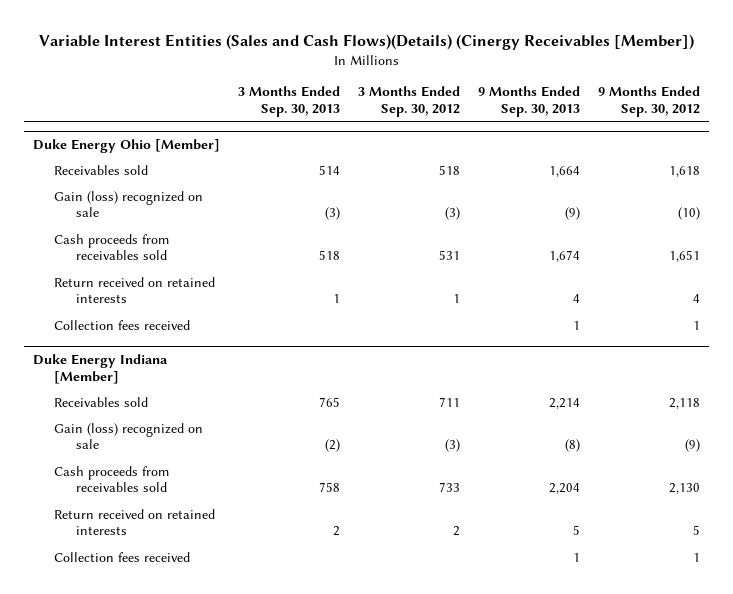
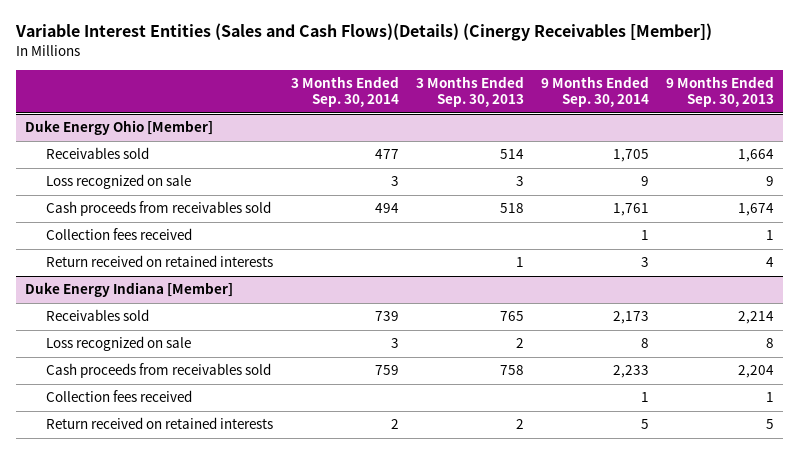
[358,86,461,118] 3 Months Ended Sep. 30, 2012 -> none
[598,86,701,118] 9 Months Ended Sep. 30, 2012 -> none
none -> [290,76,399,108] 3 Months Ended Sep. 30, 2014
none -> [541,76,650,108] 9 Months Ended Sep. 30, 2014
[54,190,204,218] Gain (loss) recognized on sale -> [46,174,192,190] Loss recognized on sale
[324,207,340,221] (3) -> [515,176,524,187] 3
[565,207,581,221] (9) -> [766,176,775,187] 9
[54,276,216,304] Return received on retained interests -> [46,255,274,268] Return received on retained interests
[54,422,204,450] Gain (loss) recognized on sale -> [46,336,192,352] Loss recognized on sale
[324,439,340,453] (2) -> [515,338,524,349] 2
[565,439,581,453] (8) -> [766,338,775,349] 8
[54,508,216,536] Return received on retained interests -> [46,417,274,430] Return received on retained interests

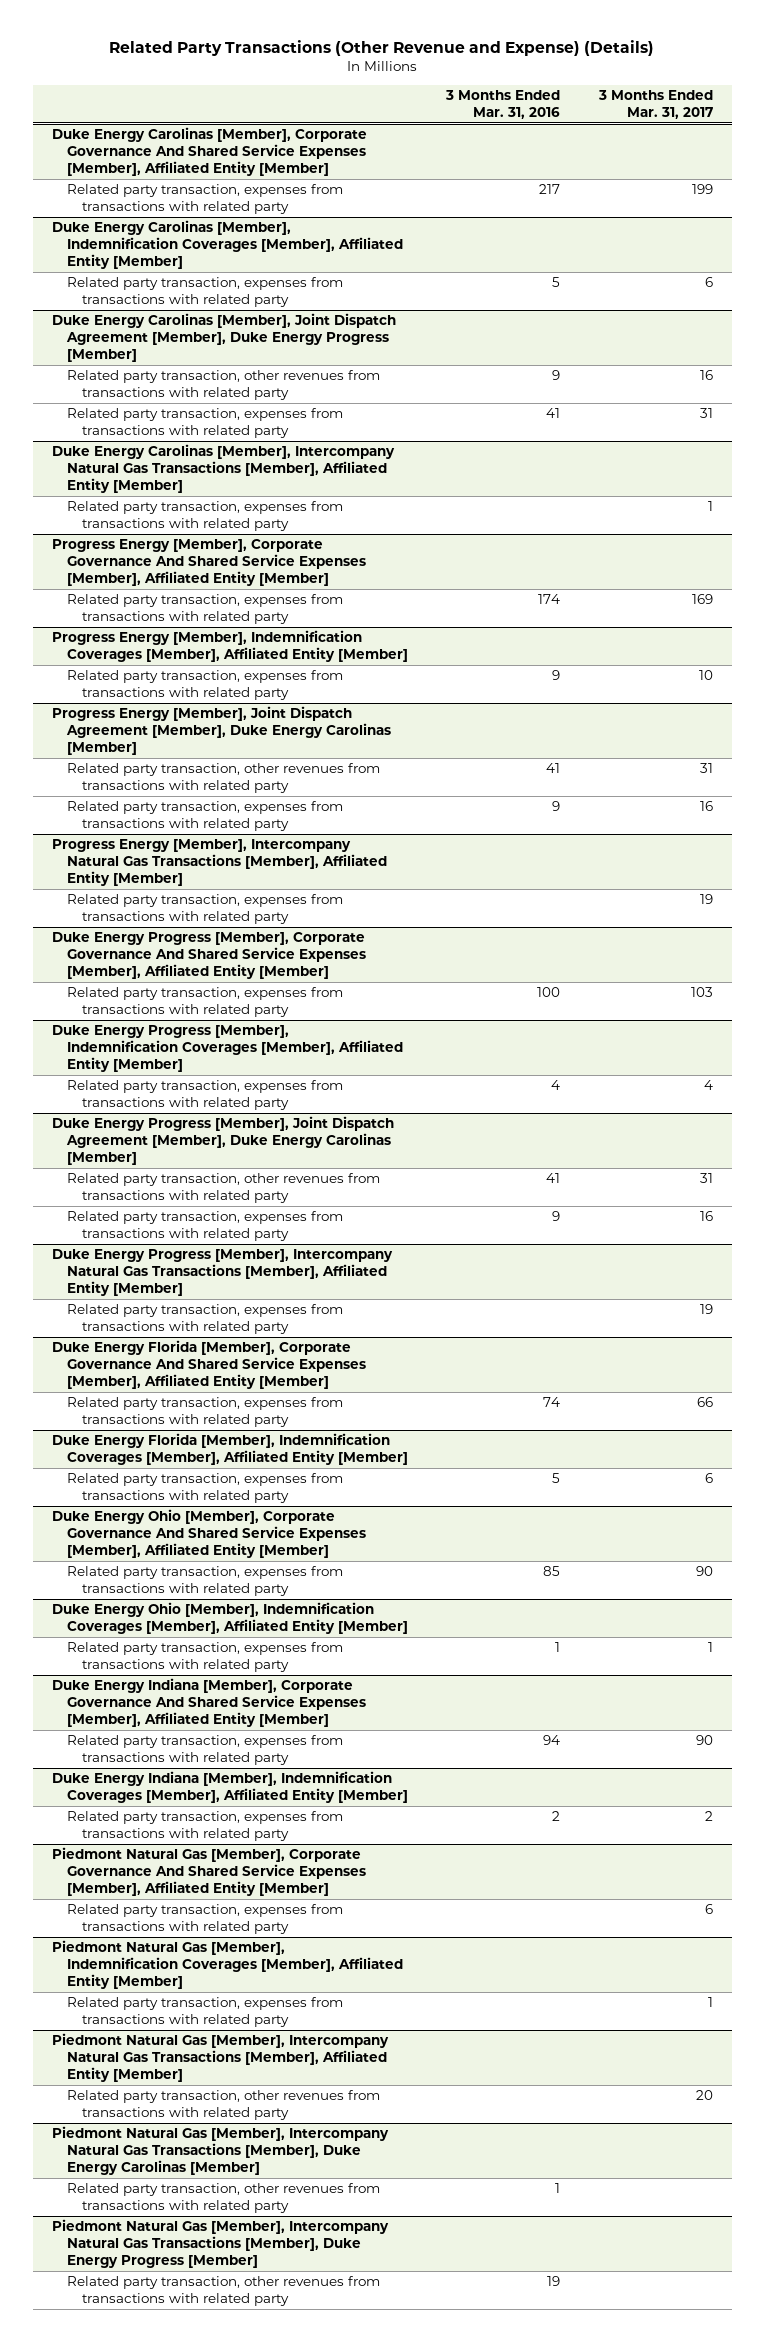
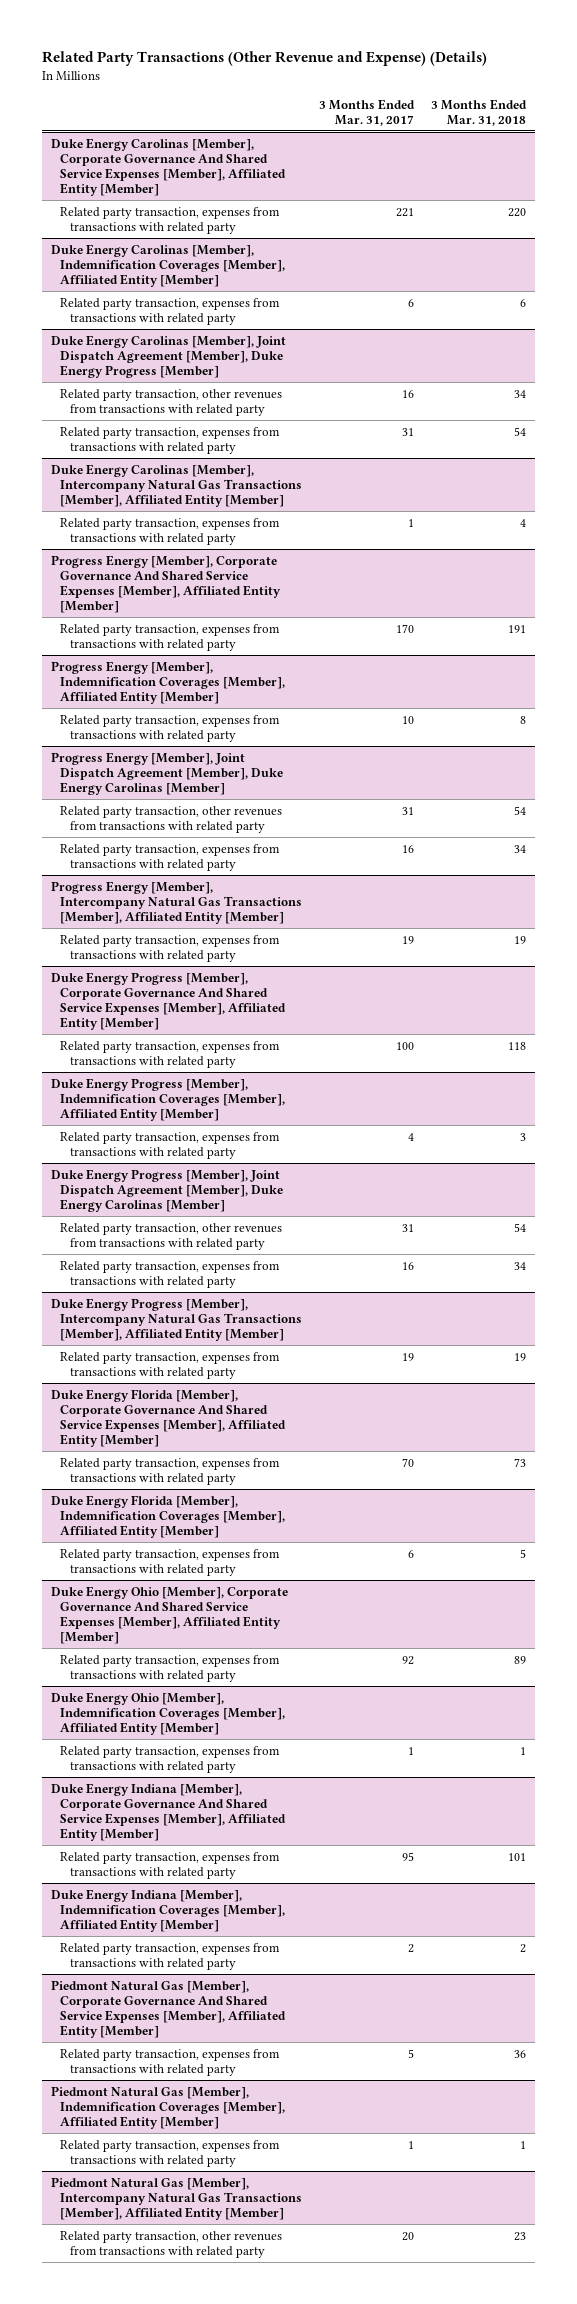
[445,90,561,119] 3 Months Ended Mar. 31, 2016 -> none
none -> [431,98,528,126] 3 Months Ended Mar. 31, 2018
[691,184,713,195] 199 -> [396,207,415,217] 221
[691,594,713,605] 169 -> [396,623,415,633] 170
[690,987,713,998] 103 -> [396,1041,415,1050] 100
[696,1397,713,1408] 66 -> [402,1457,415,1467] 70
[695,1566,713,1577] 90 -> [402,1655,415,1665] 92
[695,1735,713,1746] 90 -> [402,1851,415,1861] 95
[704,1904,713,1915] 6 -> [408,2048,415,2058] 5
[51,2126,389,2175] Piedmont Natural Gas [Member], Intercompany Natural Gas Transactions [Member], Duke Energy Carolinas [Member] -> none
[67,2183,381,2214] Related party transaction, other revenues from transactions with related party -> none
[51,2219,389,2268] Piedmont Natural Gas [Member], Intercompany Natural Gas Transactions [Member], Duke Energy Progress [Member] -> none
[67,2276,381,2307] Related party transaction, other revenues from transactions with related party -> none

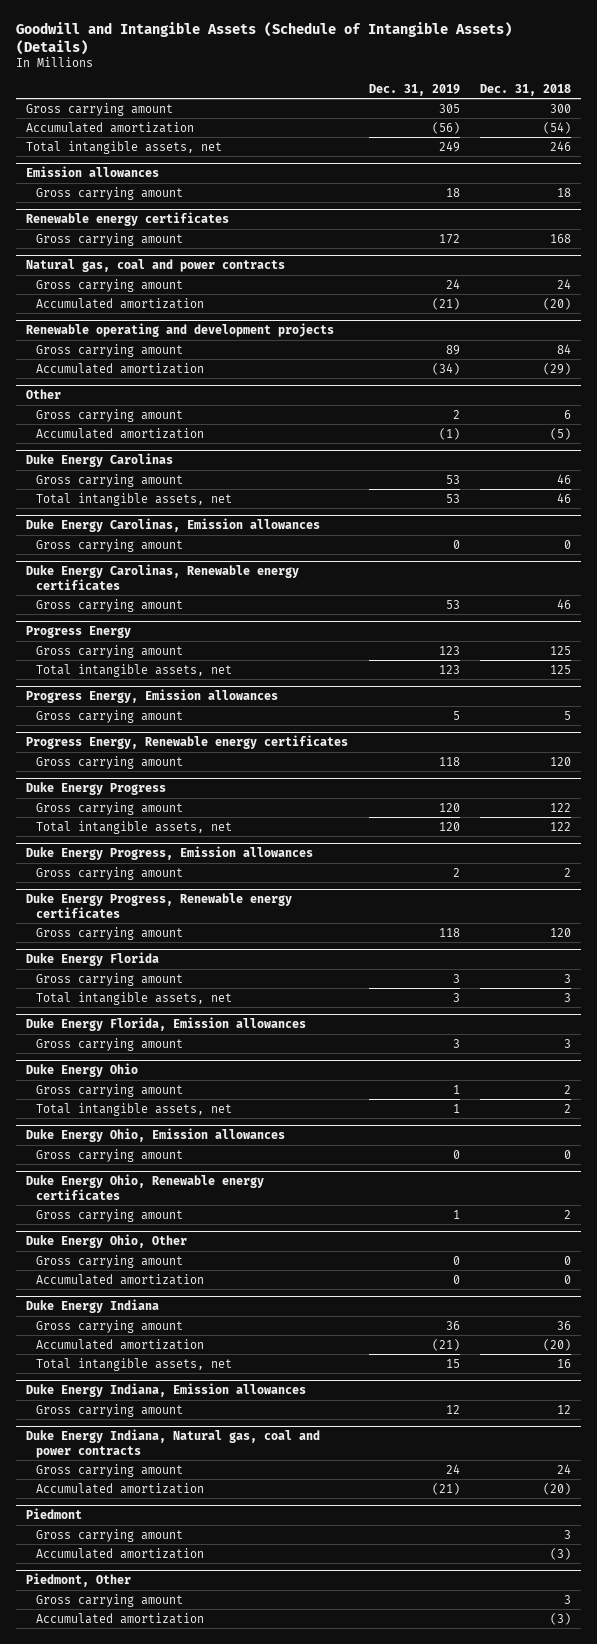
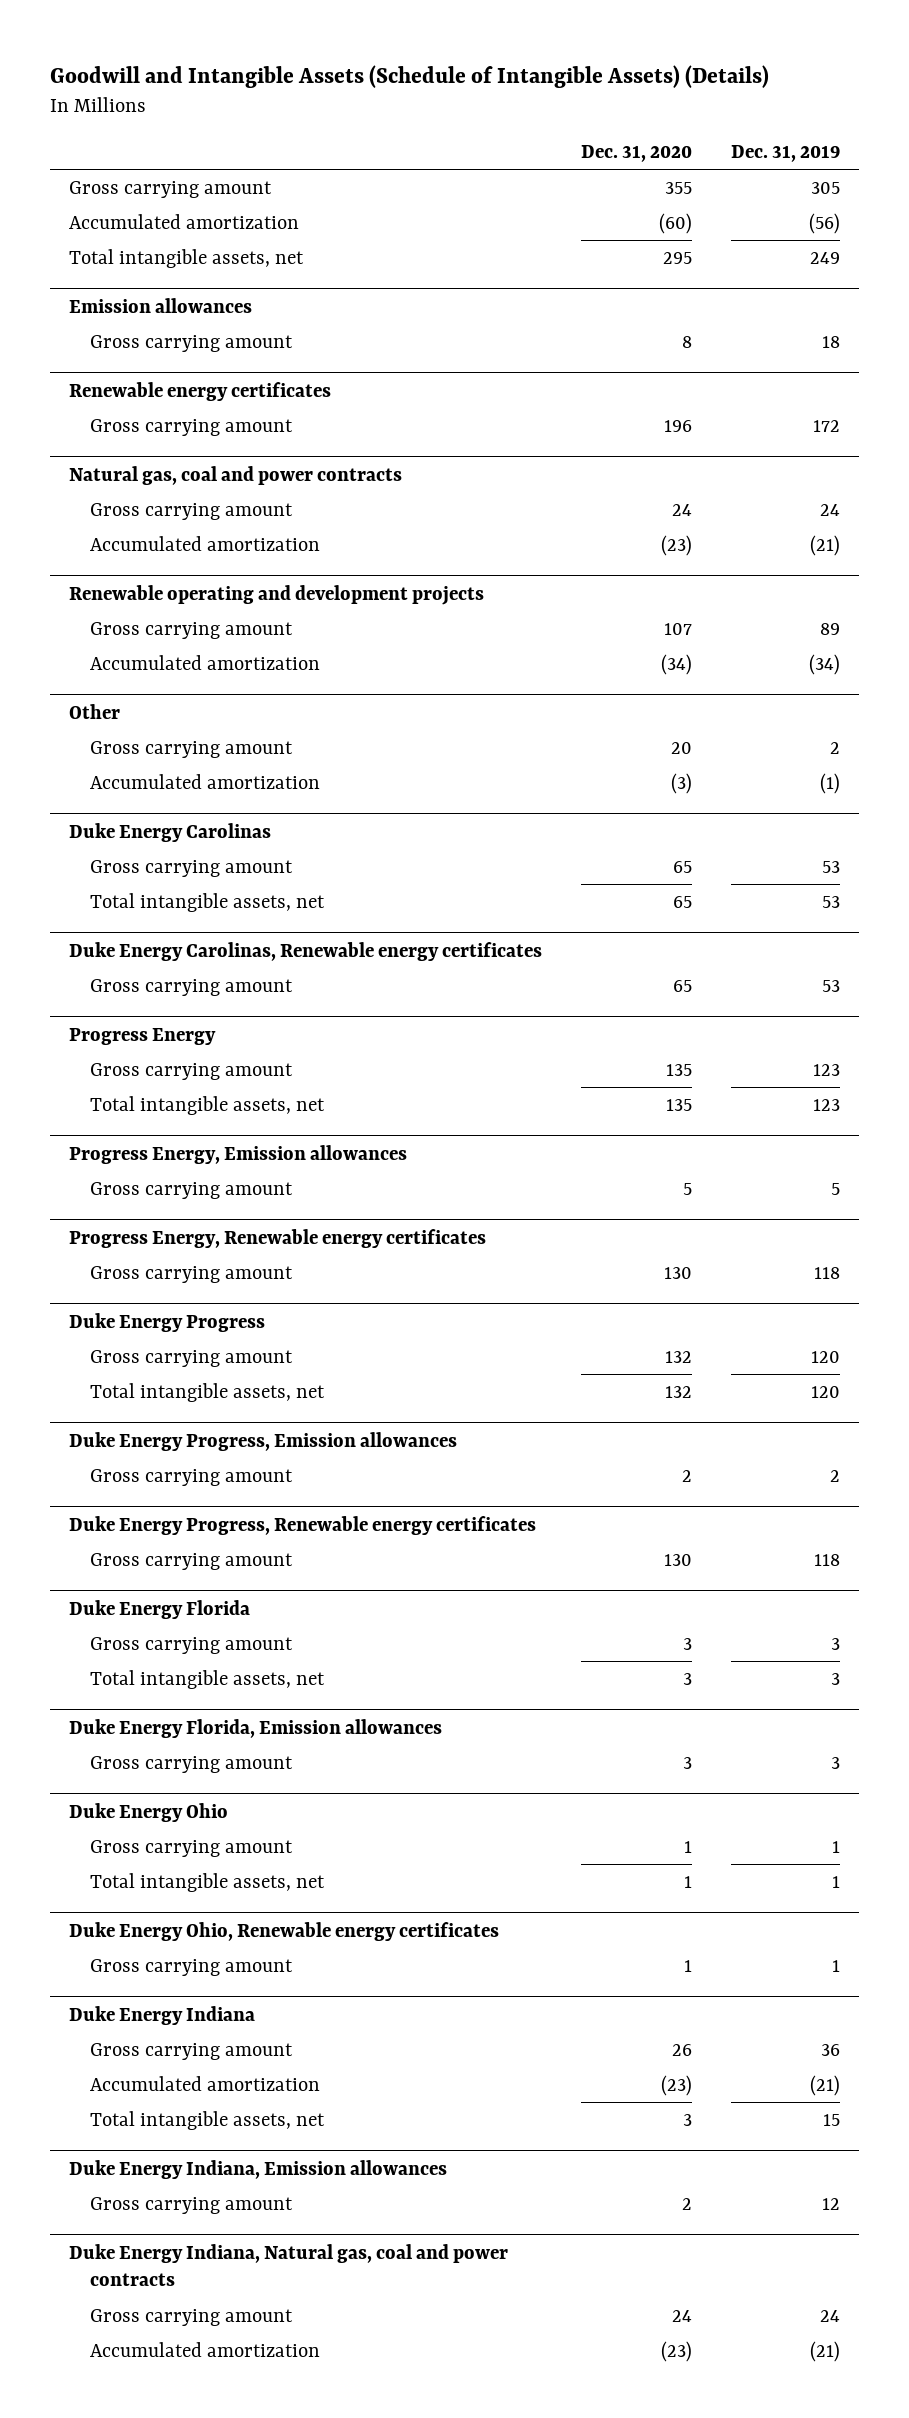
[480,83,572,96] Dec. 31, 2018 -> none
none -> [581,144,693,162] Dec. 31, 2020
[26,518,321,533] Duke Energy Carolinas, Emission allowances -> none
[35,538,183,552] Gross carrying amount -> none
[26,1128,286,1143] Duke Energy Ohio, Emission allowances -> none
[35,1148,183,1162] Gross carrying amount -> none
[26,1234,188,1249] Duke Energy Ohio, Other -> none
[35,1254,183,1268] Gross carrying amount -> none
[35,1273,204,1285] Accumulated amortization -> none
[26,1508,83,1520] Piedmont -> none
[35,1528,183,1542] Gross carrying amount -> none
[35,1547,204,1559] Accumulated amortization -> none
[26,1573,132,1588] Piedmont, Other -> none
[35,1593,183,1607] Gross carrying amount -> none
[35,1612,204,1624] Accumulated amortization -> none

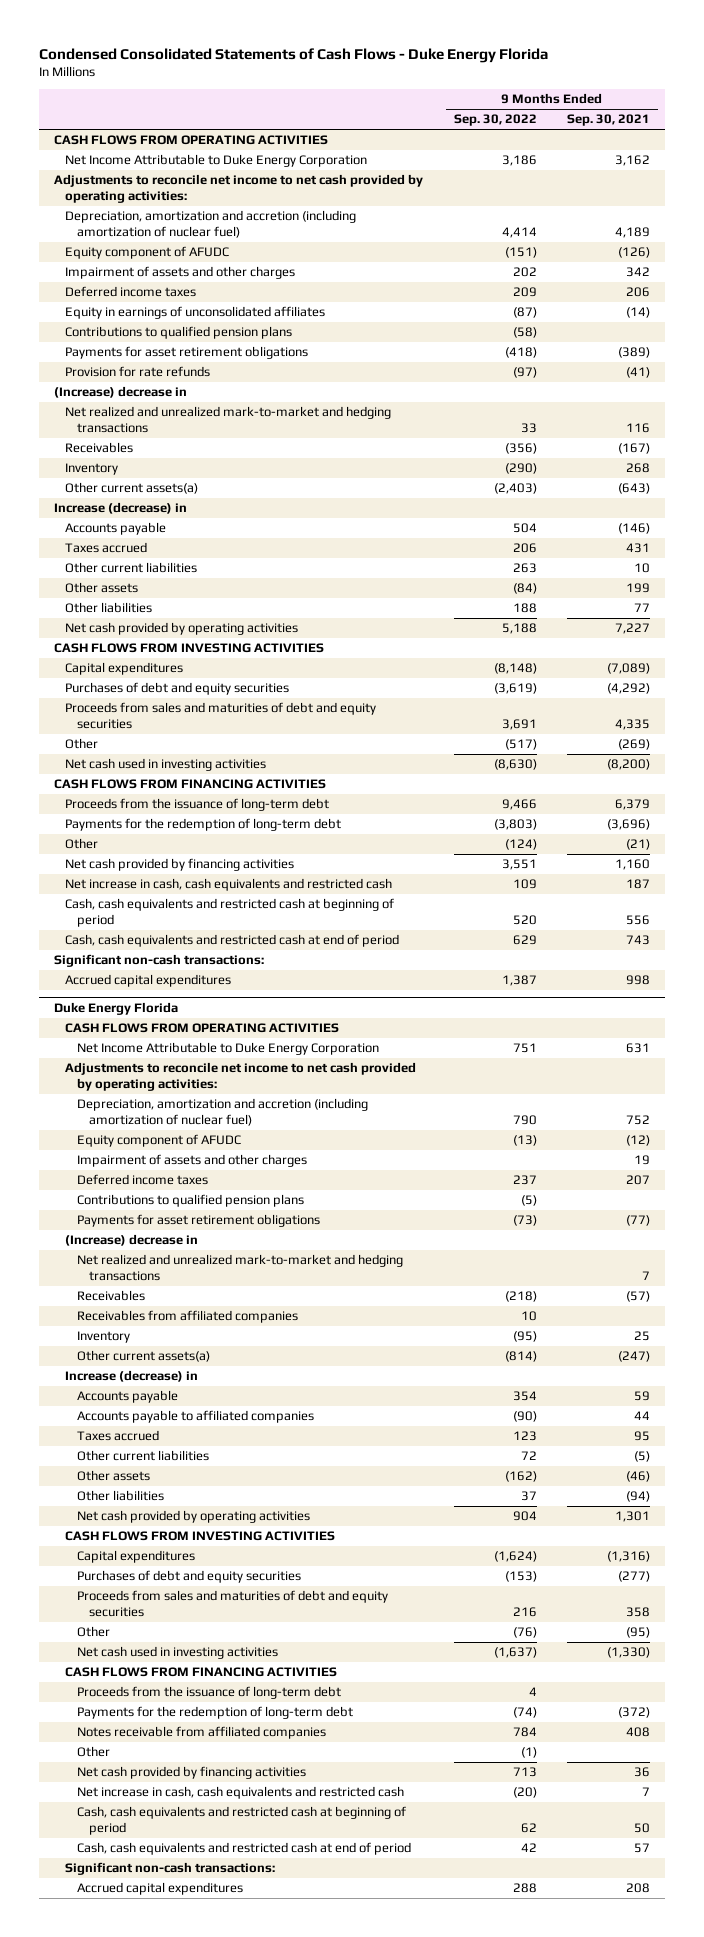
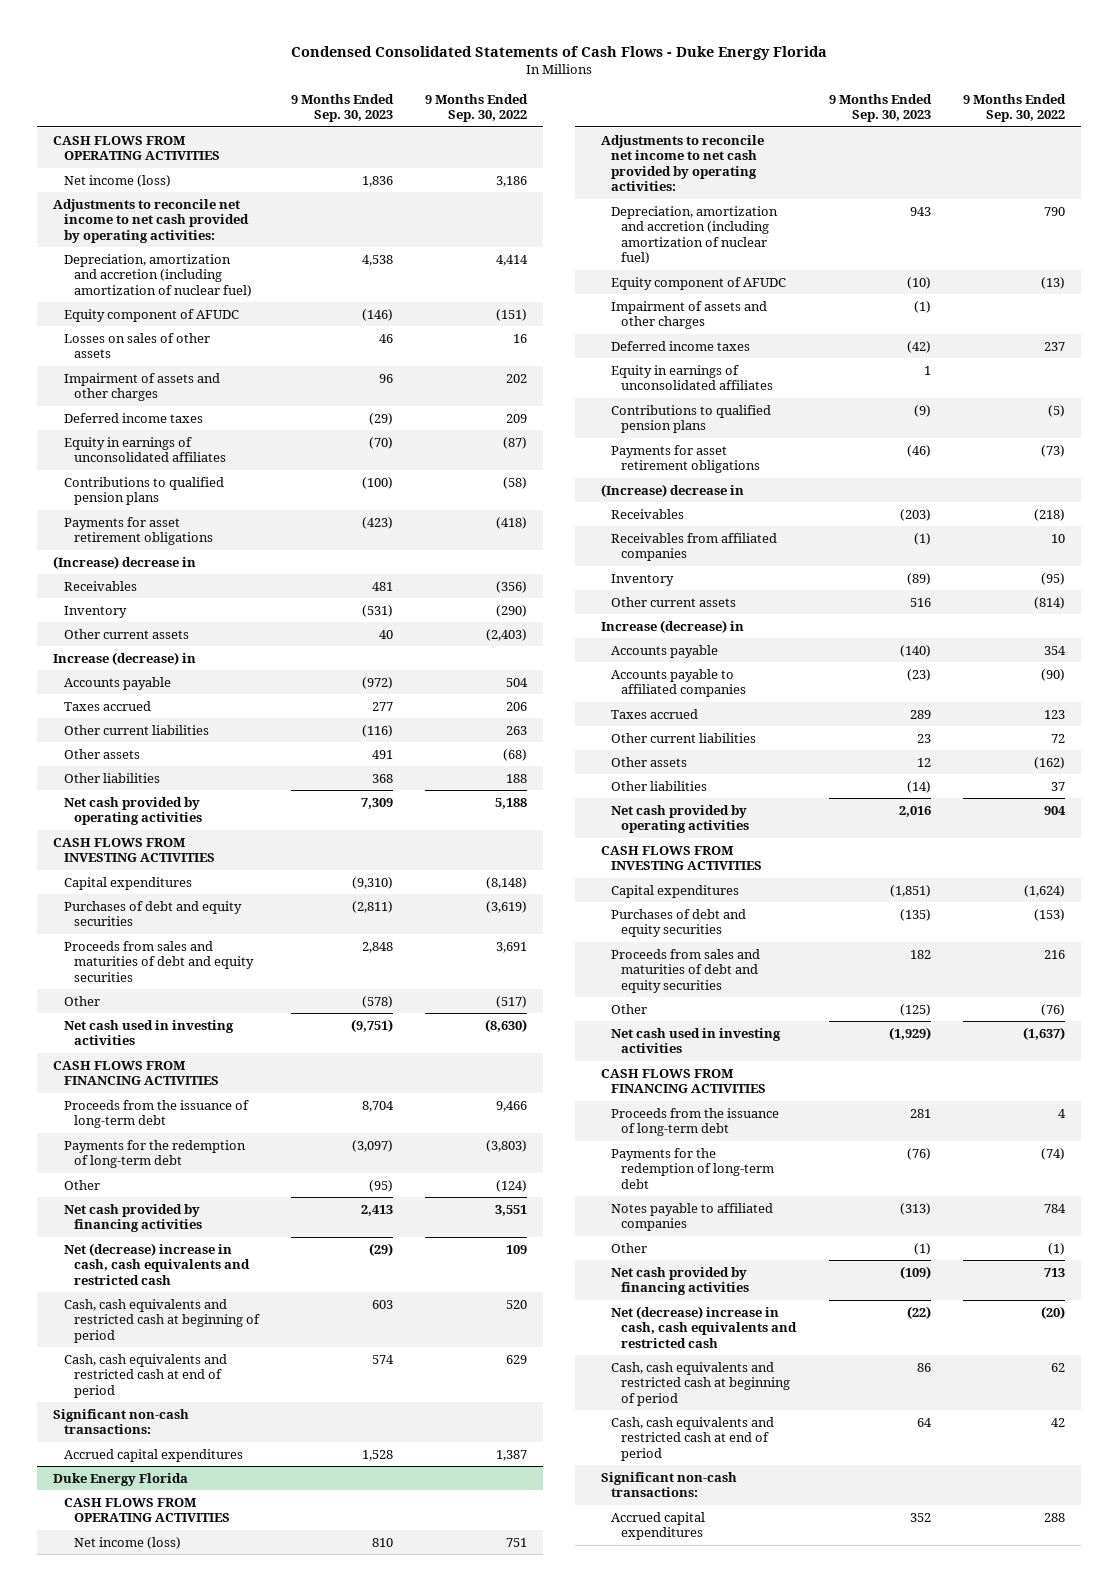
[567,114,651,127] Sep. 30, 2021 -> none
none -> [290,93,394,123] 9 Months Ended Sep. 30, 2023
[65,154,368,168] Net Income Attributable to Duke Energy Corporation -> [63,174,171,187] Net income (loss)
none -> [63,332,210,359] Losses on sales of other assets
[65,366,211,378] Provision for rate refunds -> none
[65,406,392,434] Net realized and unrealized mark-to-market and hedging transactions -> none
[65,482,199,495] Other current assets(a) -> [63,628,189,639] Other current assets
[512,583,537,595] (84) -> [503,748,528,761] (68)
[65,878,393,892] Net increase in cash, cash equivalents and restricted cash -> [63,1242,250,1285] Net (decrease) increase in cash, cash equivalents and restricted cash
[77,1042,380,1056] Net Income Attributable to Duke Energy Corporation -> [73,1536,181,1549] Net income (loss)
none -> [611,364,774,391] Equity in earnings of unconsolidated affiliates
[77,1254,404,1282] Net realized and unrealized mark-to-market and hedging transactions -> none
[77,1350,211,1363] Other current assets(a) -> [611,596,737,607] Other current assets
[77,1726,327,1740] Notes receivable from affiliated companies -> [611,1202,774,1232] Notes payable to affiliated companies
[77,1786,405,1800] Net increase in cash, cash equivalents and restricted cash -> [611,1305,798,1348] Net (decrease) increase in cash, cash equivalents and restricted cash

